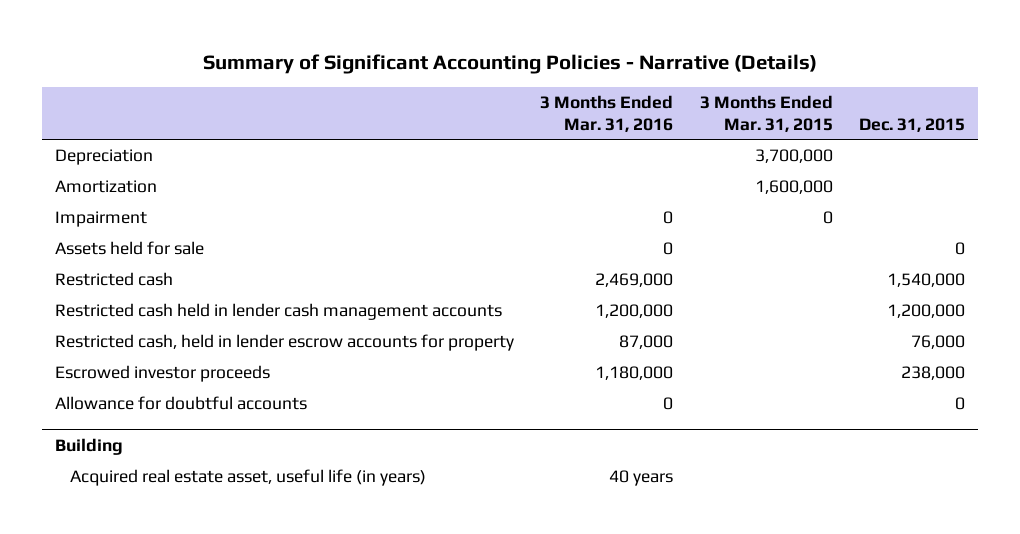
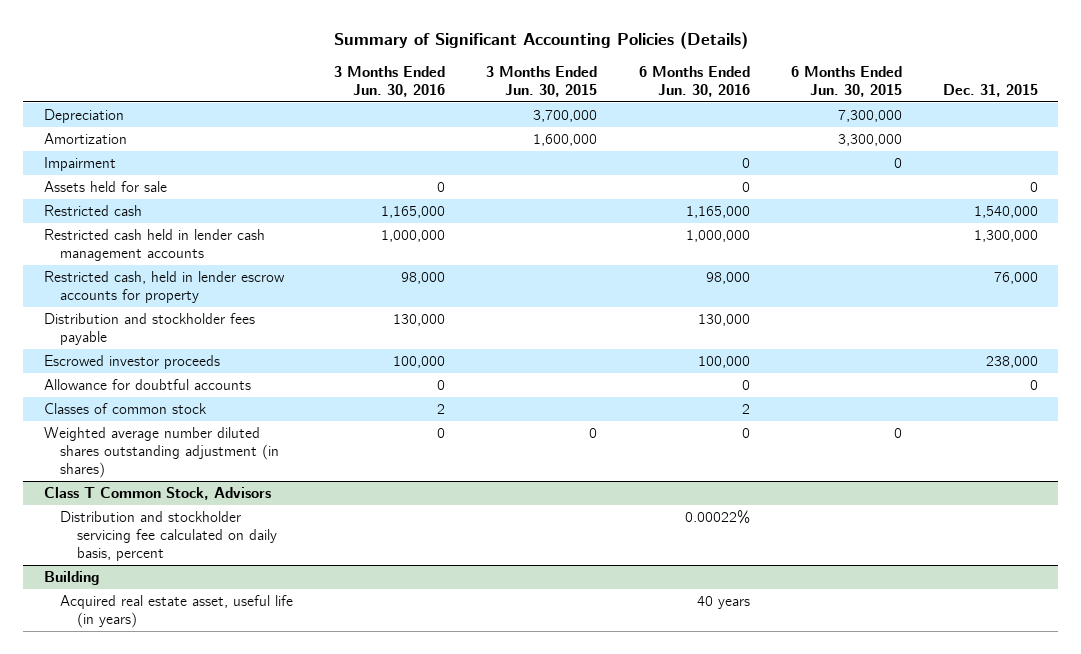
[203,54,818,75] Summary of Significant Accounting Policies - Narrative (Details) -> [333,32,748,50] Summary of Significant Accounting Policies (Details)
[540,95,674,132] 3 Months Ended Mar. 31, 2016 -> none
[699,95,833,132] 3 Months Ended Mar. 31, 2015 -> none
none -> [334,65,446,97] 3 Months Ended Jun. 30, 2016
none -> [486,65,598,97] 3 Months Ended Jun. 30, 2015
none -> [638,65,750,97] 6 Months Ended Jun. 30, 2016
none -> [790,65,902,97] 6 Months Ended Jun. 30, 2015
[887,304,966,319] 1,200,000 -> [973,229,1038,242] 1,300,000
none -> [43,312,255,345] Distribution and stockholder fees payable
none -> [43,402,207,414] Classes of common stock
none -> [43,426,280,478] Weighted average number diluted shares outstanding adjustment (in shares)
none -> [43,486,271,500] Class T Common Stock, Advisors
none -> [60,510,277,561] Distribution and stockholder servicing fee calculated on daily basis, percent

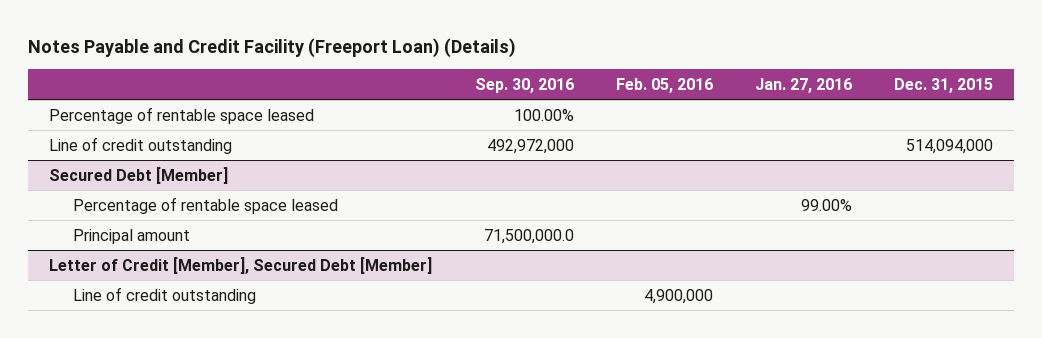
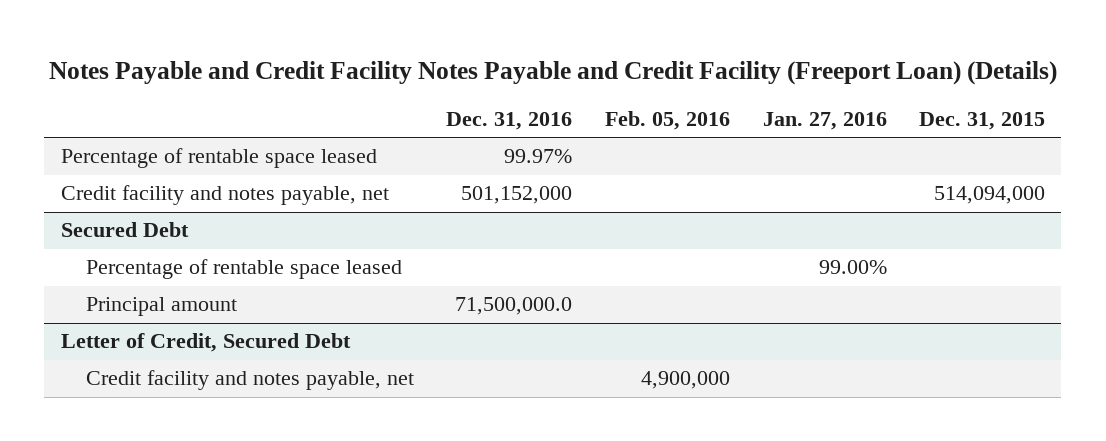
[28,38,517,59] Notes Payable and Credit Facility (Freeport Loan) (Details) -> [48,60,1057,85] Notes Payable and Credit Facility Notes Payable and Credit Facility (Freeport Loan) (Details)
[474,77,574,93] Sep. 30, 2016 -> none
none -> [446,112,573,131] Dec. 31, 2016
[49,136,233,154] Line of credit outstanding -> [60,185,389,206] Credit facility and notes payable, net
[49,166,229,184] Secured Debt [Member] -> [60,222,189,238] Secured Debt
[49,256,433,274] Letter of Credit [Member], Secured Debt [Member] -> [60,333,351,353] Letter of Credit, Secured Debt
[73,286,257,304] Line of credit outstanding -> [85,370,414,391] Credit facility and notes payable, net

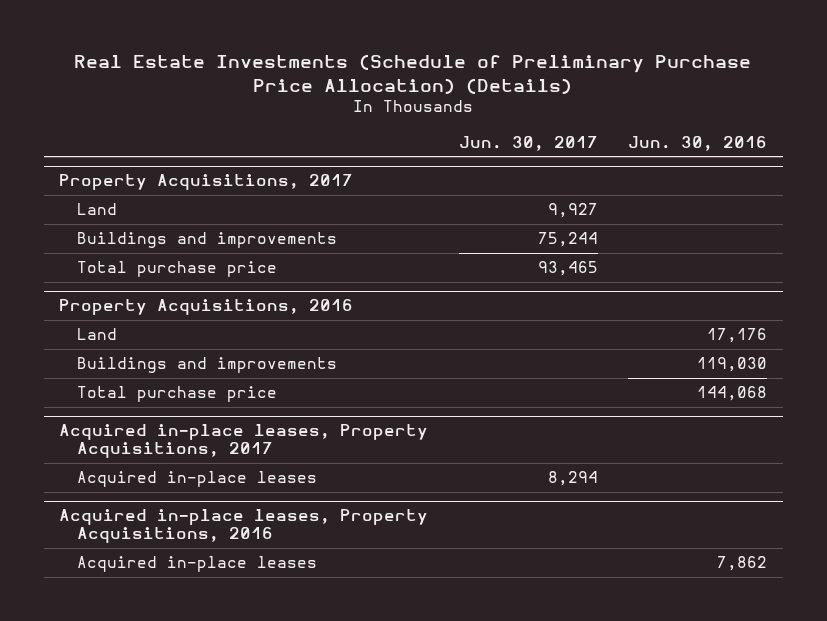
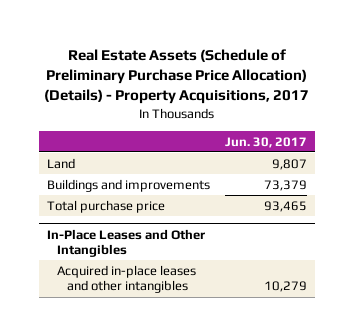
[74,53,752,94] Real Estate Investments (Schedule of Preliminary Purchase Price Allocation) (Details) -> [44,48,310,105] Real Estate Assets (Schedule of Preliminary Purchase Price Allocation) (Details) - Property Acquisitions, 2017
[628,135,768,151] Jun. 30, 2016 -> none
[59,174,354,191] Property Acquisitions, 2017 -> none
[547,203,598,219] 9,927 -> [272,158,308,170] 9,807
[537,232,598,248] 75,244 -> [264,179,308,191] 73,379
[59,299,354,316] Property Acquisitions, 2016 -> none
[76,328,117,341] Land -> none
[76,357,337,374] Buildings and improvements -> none
[76,386,277,403] Total purchase price -> none
[59,424,429,459] Acquired in-place leases, Property Acquisitions, 2017 -> none
[76,471,317,488] Acquired in-place leases -> none
[59,509,429,544] Acquired in-place leases, Property Acquisitions, 2016 -> none
[76,556,317,573] Acquired in-place leases -> none
none -> [47,228,206,258] In-Place Leases and Other Intangibles
none -> [57,264,197,294] Acquired in-place leases and other intangibles

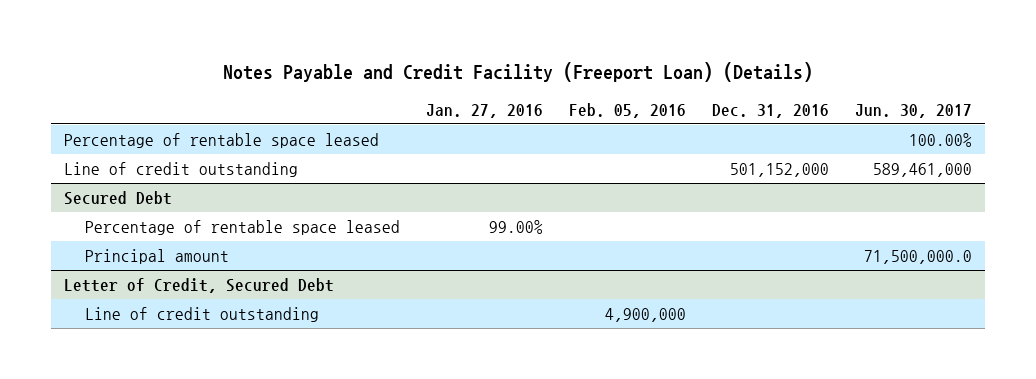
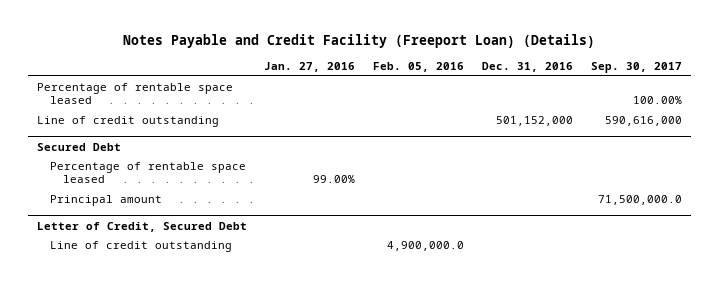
[854,103,972,118] Jun. 30, 2017 -> none
none -> [590,62,682,74] Sep. 30, 2017
[604,307,686,322] 4,900,000 -> [387,240,465,251] 4,900,000.0

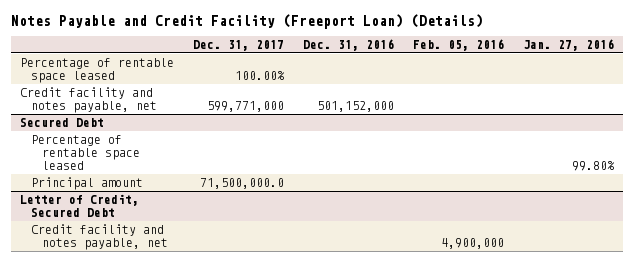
[590,62,682,74] Sep. 30, 2017 -> none
none -> [193,39,285,51] Dec. 31, 2017
[36,115,219,127] Line of credit outstanding -> [20,86,157,113] Credit facility and notes payable, net
[313,175,356,184] 99.00% -> [571,160,615,171] 99.80%
[49,240,232,252] Line of credit outstanding -> none
none -> [30,223,168,250] Credit facility and notes payable, net

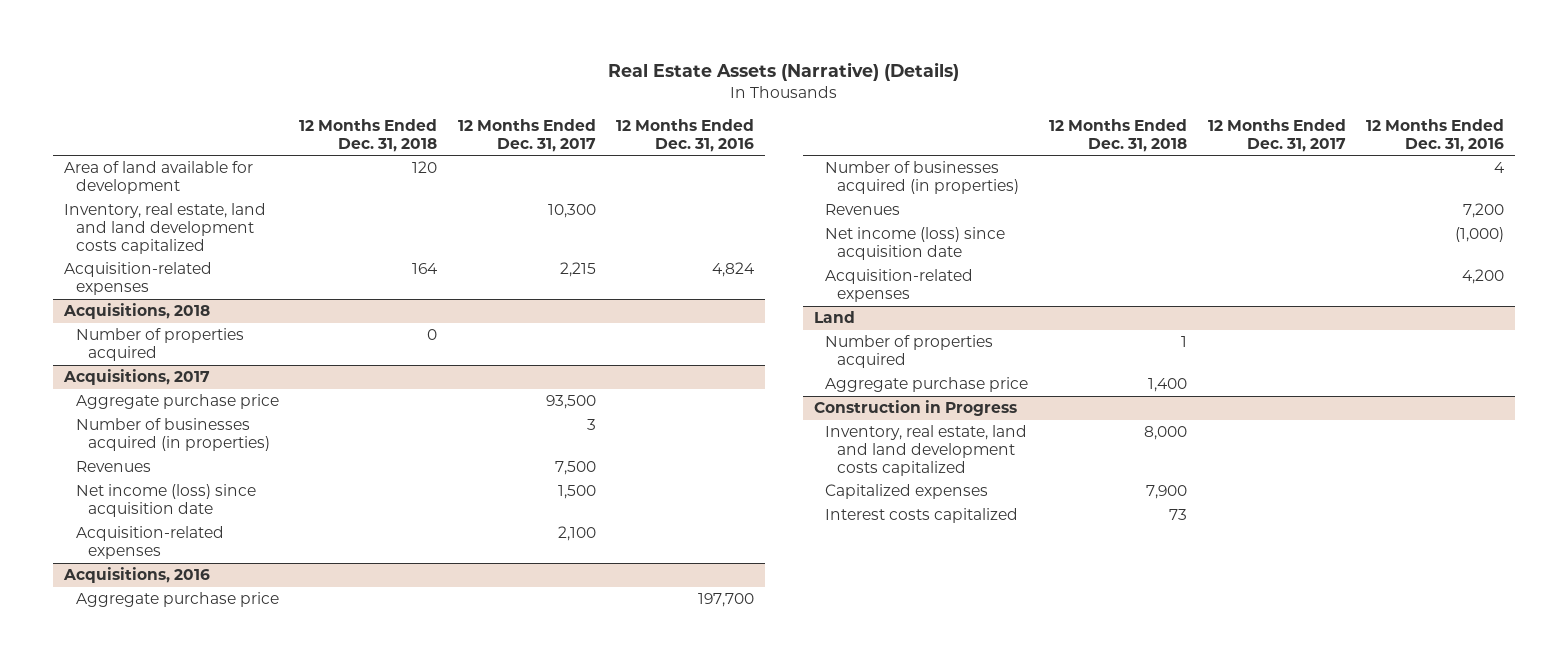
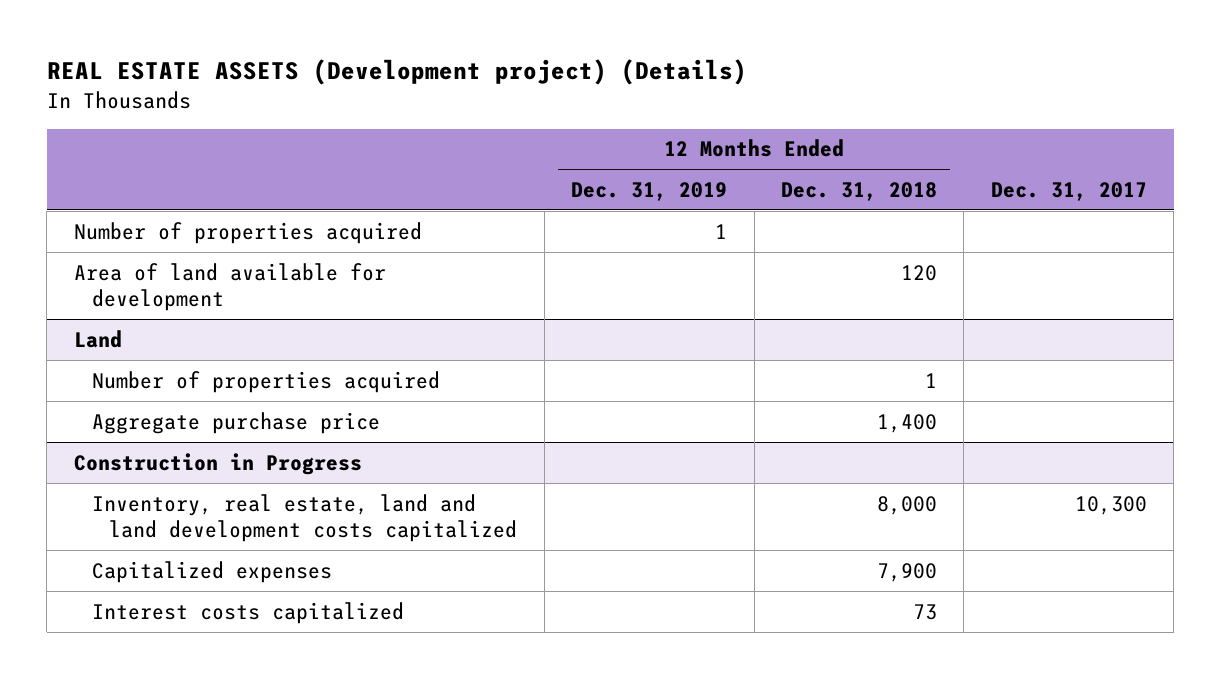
[608,62,960,82] Real Estate Assets (Narrative) (Details) -> [46,59,747,86] REAL ESTATE ASSETS (Development project) (Details)
[457,118,596,152] 12 Months Ended Dec. 31, 2017 -> none
[616,118,755,152] 12 Months Ended Dec. 31, 2016 -> none
none -> [571,181,728,201] Dec. 31, 2019
none -> [990,181,1147,201] Dec. 31, 2017
none -> [73,221,422,244] Number of properties acquired
[63,203,266,254] Inventory, real estate, land and land development costs capitalized -> none
[63,262,212,296] Acquisition-related expenses -> none
[62,303,210,320] Acquisitions, 2018 -> none
[75,328,244,362] Number of properties acquired -> none
[62,369,210,386] Acquisitions, 2017 -> none
[75,394,279,410] Aggregate purchase price -> none
[75,418,270,452] Number of businesses acquired (in properties) -> none
[75,461,151,473] Revenues -> none
[75,484,256,518] Net income (loss) since acquisition date -> none
[75,526,224,560] Acquisition-related expenses -> none
[62,567,210,584] Acquisitions, 2016 -> none
[75,592,279,608] Aggregate purchase price -> none
[825,161,1020,195] Number of businesses acquired (in properties) -> none
[825,204,901,216] Revenues -> none
[825,227,1006,261] Net income (loss) since acquisition date -> none
[825,269,974,303] Acquisition-related expenses -> none

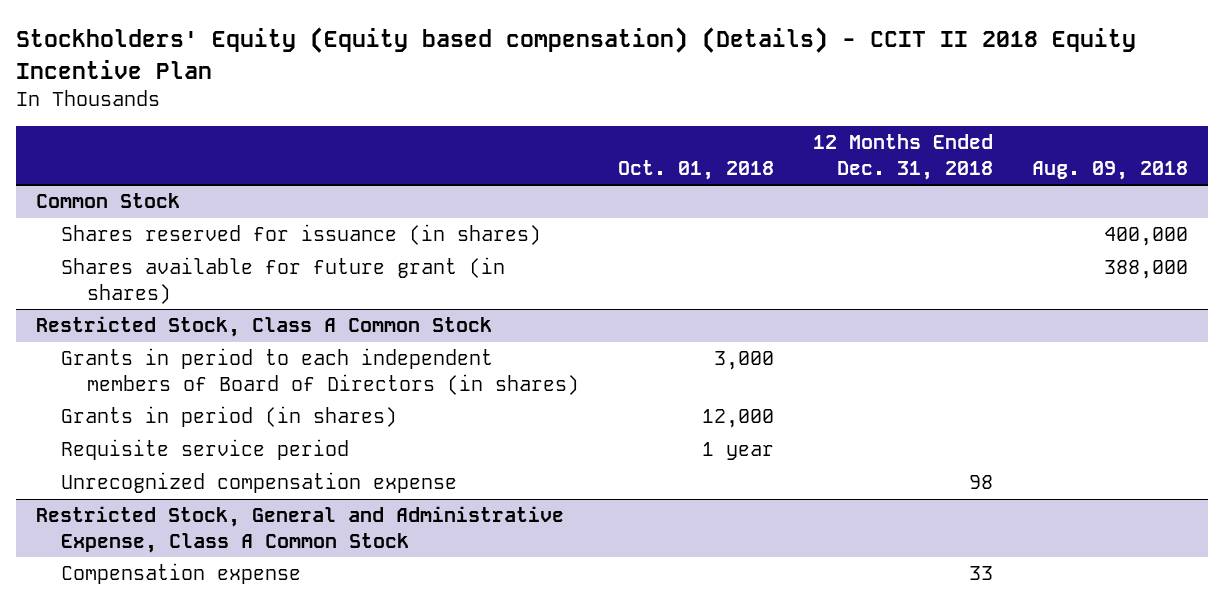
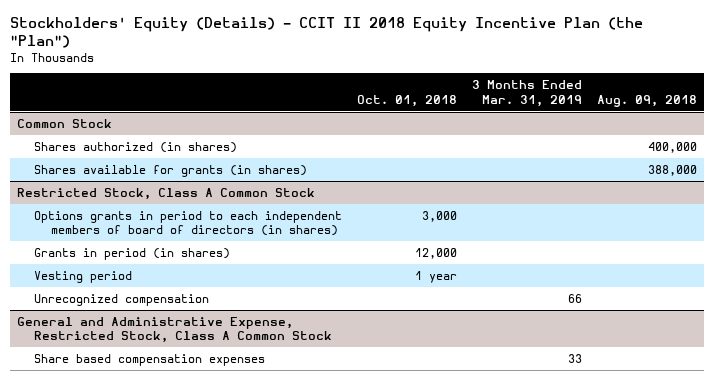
[16,27,1137,79] Stockholders' Equity (Equity based compensation) (Details) - CCIT II 2018 Equity Incentive Plan -> [10,16,644,48] Stockholders' Equity (Details) - CCIT II 2018 Equity Incentive Plan (the "Plan")
[812,134,993,181] 12 Months Ended Dec. 31, 2018 -> none
none -> [471,79,582,107] 3 Months Ended Mar. 31, 2019
[61,224,542,246] Shares reserved for issuance (in shares) -> [34,141,238,153] Shares authorized (in shares)
[61,257,506,304] Shares available for future grant (in shares) -> [34,164,308,177] Shares available for grants (in shares)
[61,348,579,395] Grants in period to each independent members of Board of Directors (in shares) -> [34,210,343,237] Options grants in period to each independent members of board of directors (in shares)
[61,439,350,461] Requisite service period -> [34,270,133,283] Vesting period
[61,472,458,494] Unrecognized compensation expense -> [34,293,210,306] Unrecognized compensation
[35,506,564,553] Restricted Stock, General and Administrative Expense, Class A Common Stock -> [17,316,333,344] General and Administrative Expense, Restricted Stock, Class A Common Stock
[61,563,302,585] Compensation expense -> [34,353,266,366] Share based compensation expenses

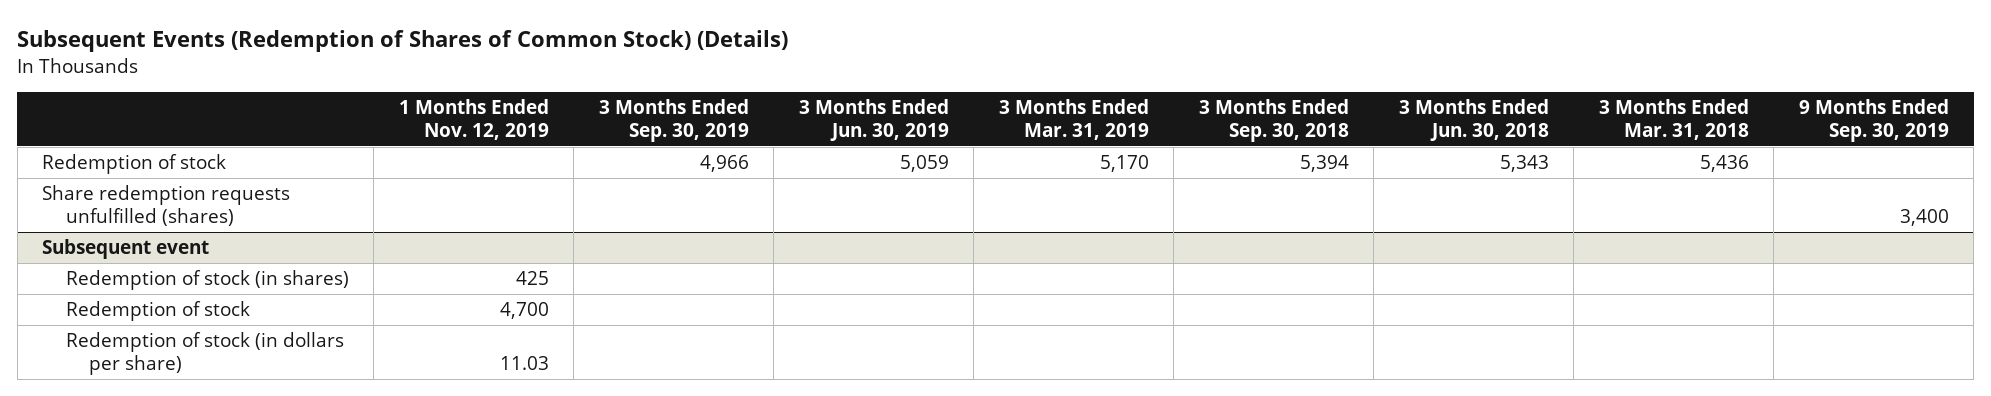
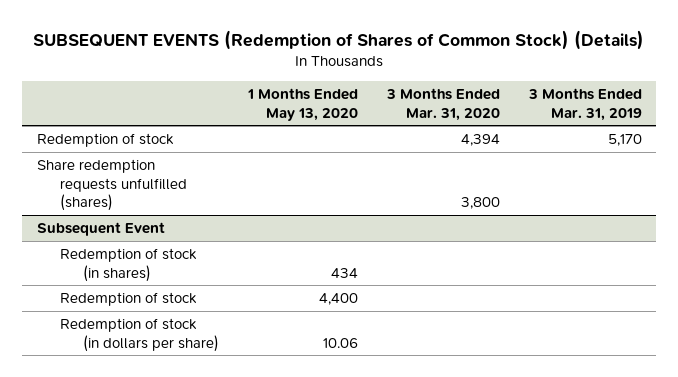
[17,29,789,52] Subsequent Events (Redemption of Shares of Common Stock) (Details) -> [33,29,645,50] SUBSEQUENT EVENTS (Redemption of Shares of Common Stock) (Details)
[398,99,549,140] 1 Months Ended Nov. 12, 2019 -> none
[598,99,749,142] 3 Months Ended Sep. 30, 2019 -> none
[798,99,949,141] 3 Months Ended Jun. 30, 2019 -> none
[1198,99,1349,142] 3 Months Ended Sep. 30, 2018 -> none
[1398,99,1549,141] 3 Months Ended Jun. 30, 2018 -> none
[1598,99,1749,140] 3 Months Ended Mar. 31, 2018 -> none
[1798,99,1949,142] 9 Months Ended Sep. 30, 2019 -> none
none -> [247,87,359,121] 1 Months Ended May 13, 2020
none -> [385,87,500,121] 3 Months Ended Mar. 31, 2020
[42,239,210,260] Subsequent event -> [36,221,165,236] Subsequent Event

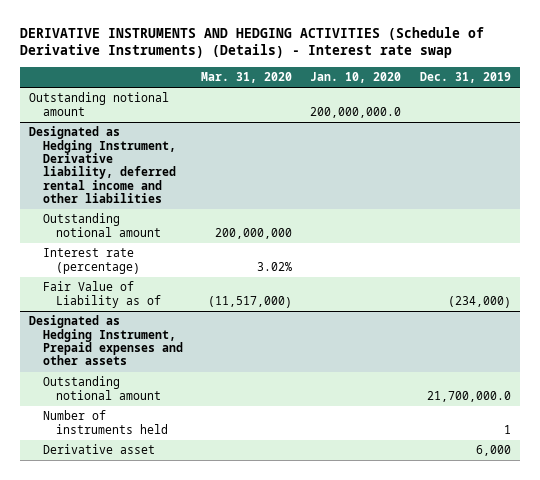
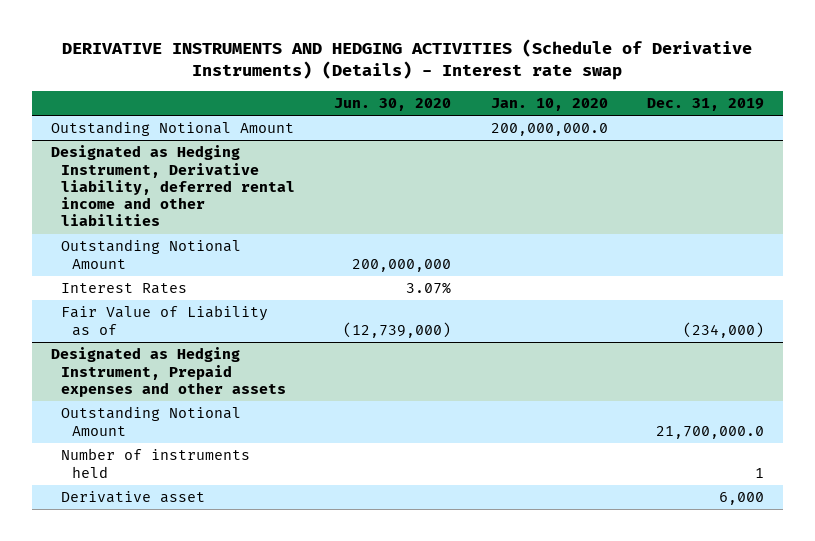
[201,71,293,83] Mar. 31, 2020 -> none
none -> [334,97,452,111] Jun. 30, 2020
[29,92,170,116] Outstanding notional amount -> [51,121,295,137] Outstanding Notional Amount
[42,213,162,237] Outstanding notional amount -> [61,239,242,269] Outstanding Notional Amount
[42,248,141,274] Interest rate (percentage) -> [61,283,188,295] Interest Rates
[42,376,162,400] Outstanding notional amount -> [61,406,242,436] Outstanding Notional Amount

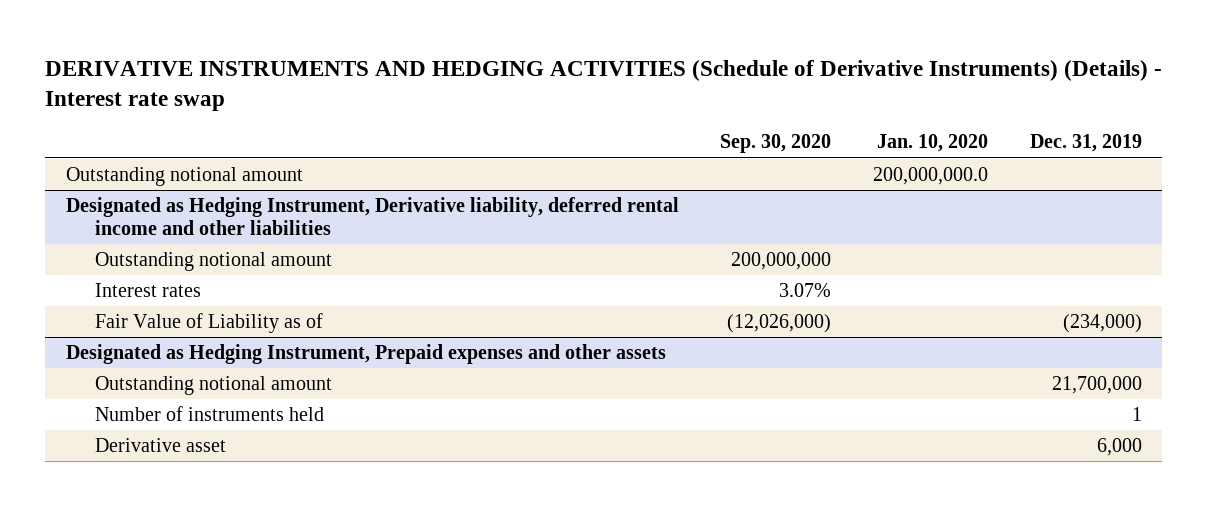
[334,97,452,111] Jun. 30, 2020 -> none
none -> [720,134,832,154] Sep. 30, 2020
[51,121,295,137] Outstanding Notional Amount -> [65,167,303,187] Outstanding notional amount
[61,239,242,269] Outstanding Notional Amount -> [94,252,332,272] Outstanding notional amount
[61,283,188,295] Interest Rates -> [94,283,201,298] Interest rates
[61,406,242,436] Outstanding Notional Amount -> [94,376,332,396] Outstanding notional amount
[655,425,764,439] 21,700,000.0 -> [1051,376,1142,395] 21,700,000

